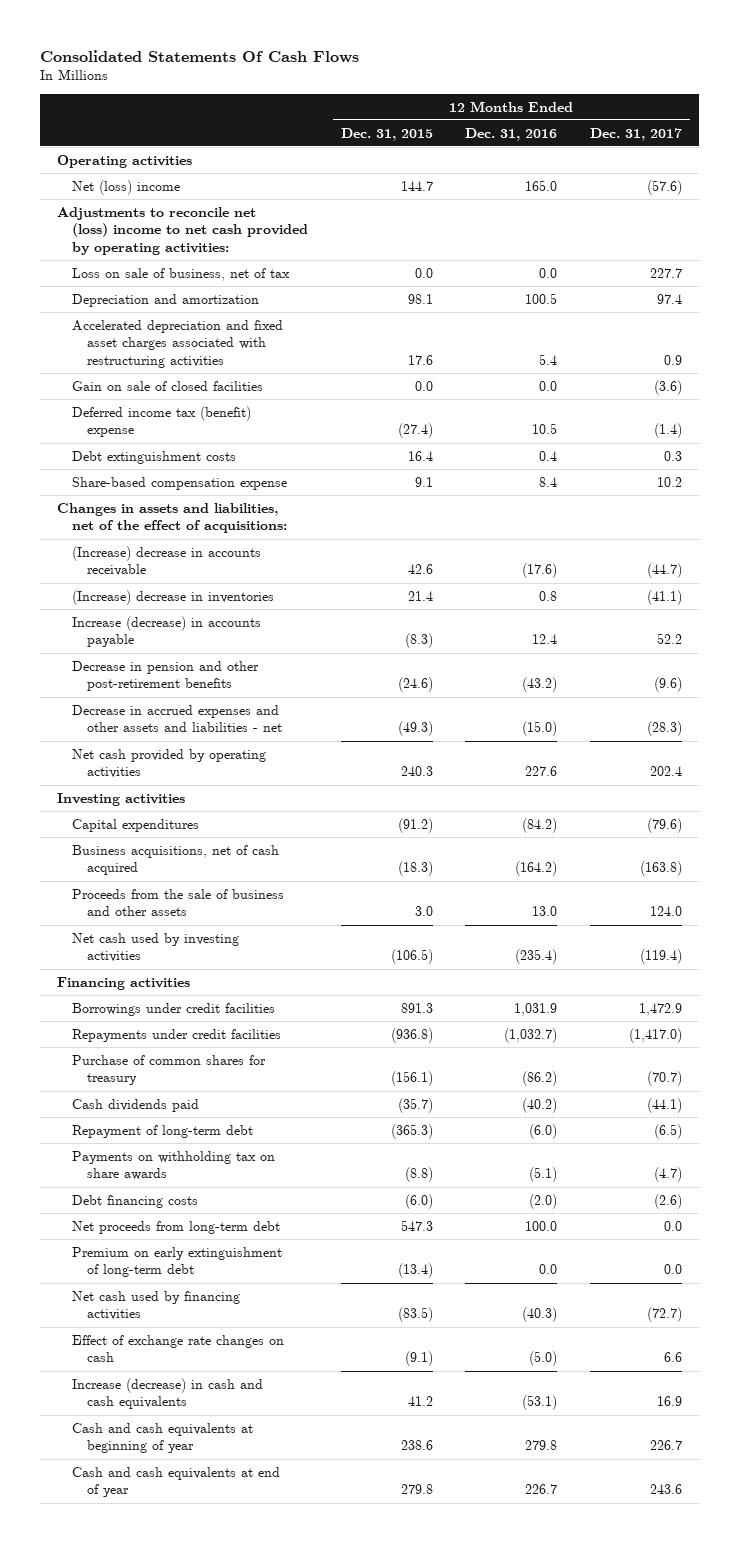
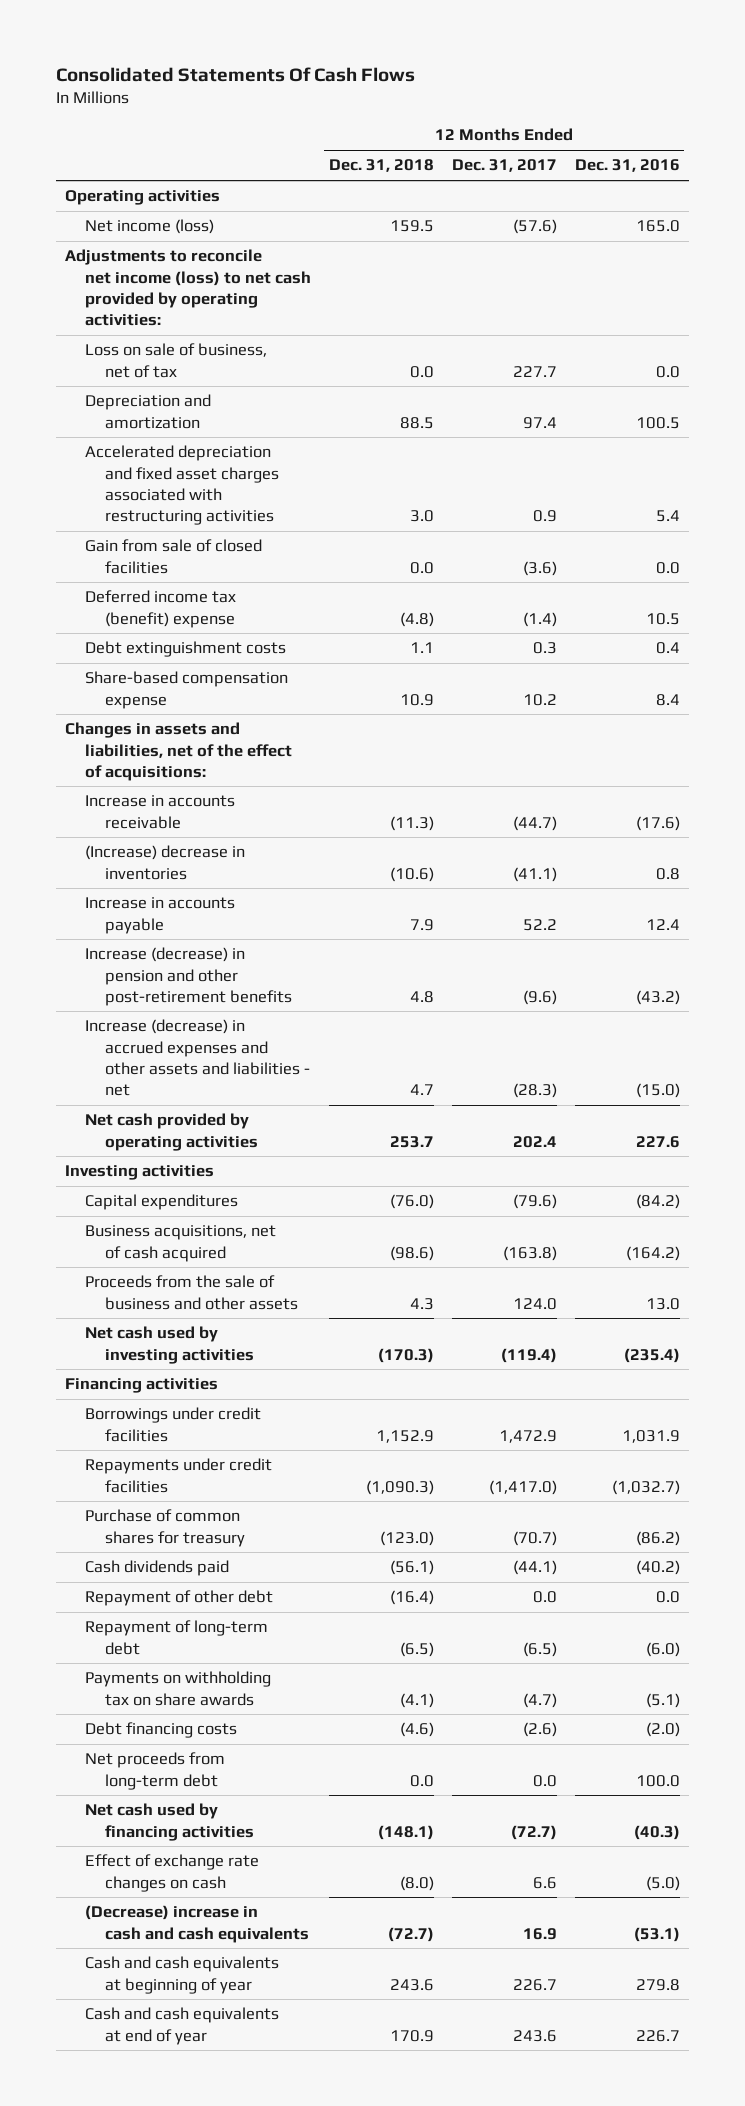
[340,127,433,141] Dec. 31, 2015 -> none
none -> [328,159,434,173] Dec. 31, 2018
[72,179,181,195] Net (loss) income -> [85,219,215,235] Net income (loss)
[56,206,309,255] Adjustments to reconcile net (loss) income to net cash provided by operating activities: -> [65,249,312,326] Adjustments to reconcile net income (loss) to net cash provided by operating activities:
[72,380,264,391] Gain on sale of closed facilities -> [85,539,263,574] Gain from sale of closed facilities
[72,545,262,577] (Increase) decrease in accounts receivable -> [85,795,236,829] Increase in accounts receivable
[72,615,262,648] Increase (decrease) in accounts payable -> [85,897,236,934] Increase in accounts payable
[72,660,260,692] Decrease in pension and other post-retirement benefits -> [85,947,293,1006] Increase (decrease) in pension and other post-retirement benefits
[72,704,283,733] Decrease in accrued expenses and other assets and liabilities - net -> [85,1019,311,1096] Increase (decrease) in accrued expenses and other assets and liabilities - net
none -> [85,1590,274,1607] Repayment of other debt
[72,1246,283,1278] Premium on early extinguishment of long-term debt -> none
[72,1377,264,1410] Increase (decrease) in cash and cash equivalents -> [85,1905,310,1943] (Decrease) increase in cash and cash equivalents

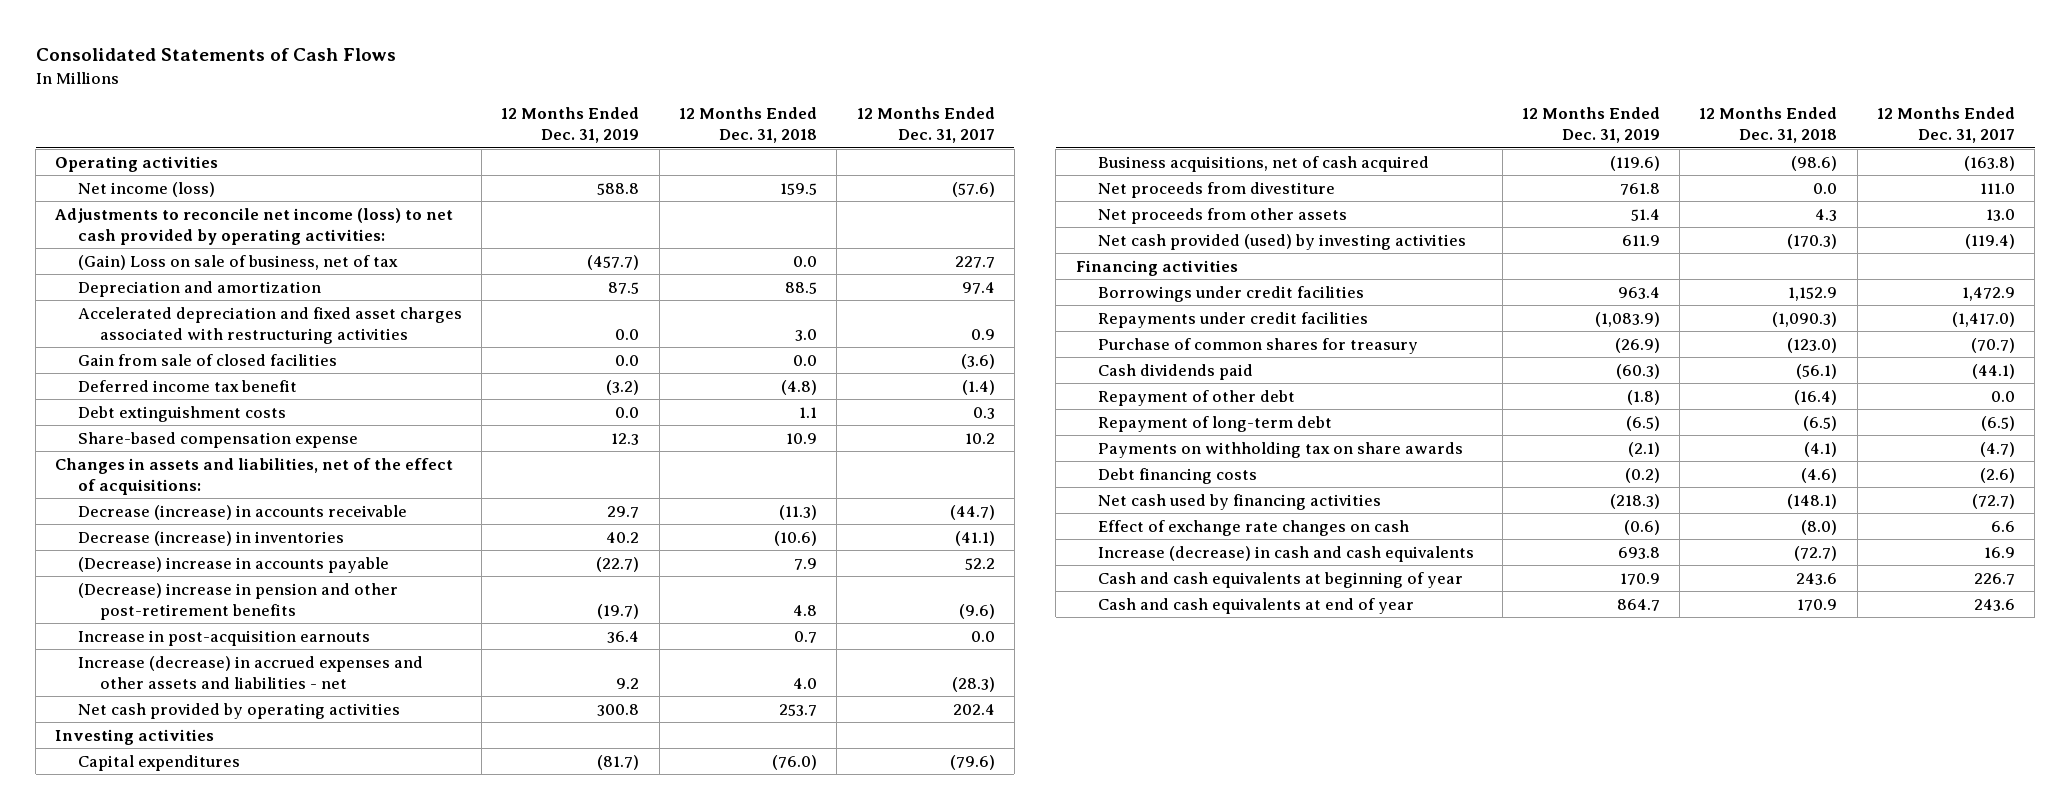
[56,67,416,83] Consolidated Statements Of Cash Flows -> [35,48,396,62] Consolidated Statements of Cash Flows
[574,159,680,173] Dec. 31, 2016 -> none
none -> [501,107,640,144] 12 Months Ended Dec. 31, 2019
[85,343,268,378] Loss on sale of business, net of tax -> [77,254,398,270] (Gain) Loss on sale of business, net of tax
[85,590,237,628] Deferred income tax (benefit) expense -> [77,379,297,392] Deferred income tax benefit
[85,795,236,829] Increase in accounts receivable -> [77,504,407,520] Decrease (increase) in accounts receivable
[85,845,246,880] (Increase) decrease in inventories -> [77,530,344,546] Decrease (increase) in inventories
[85,897,236,934] Increase in accounts payable -> [77,556,389,573] (Decrease) increase in accounts payable
[85,947,293,1006] Increase (decrease) in pension and other post-retirement benefits -> [77,582,398,620] (Decrease) increase in pension and other post-retirement benefits
none -> [77,629,370,646] Increase in post-acquisition earnouts
[409,1083,434,1095] 4.7 -> [792,677,817,689] 4.0
[85,1275,299,1310] Proceeds from the sale of business and other assets -> none
none -> [1098,181,1336,198] Net proceeds from divestiture
none -> [1098,207,1348,224] Net proceeds from other assets
[85,1326,255,1364] Net cash used by investing activities -> [1098,233,1467,250] Net cash provided (used) by investing activities
[85,1752,226,1790] Net proceeds from long-term debt -> none
[85,1905,310,1943] (Decrease) increase in cash and cash equivalents -> [1098,545,1475,562] Increase (decrease) in cash and cash equivalents

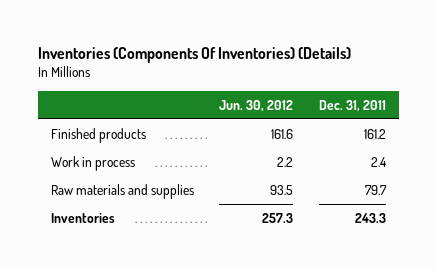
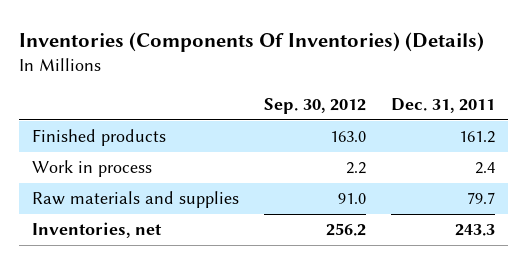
[219,99,294,112] Jun. 30, 2012 -> none
none -> [264,98,367,115] Sep. 30, 2012
[50,212,115,223] Inventories -> [32,222,163,239] Inventories, net

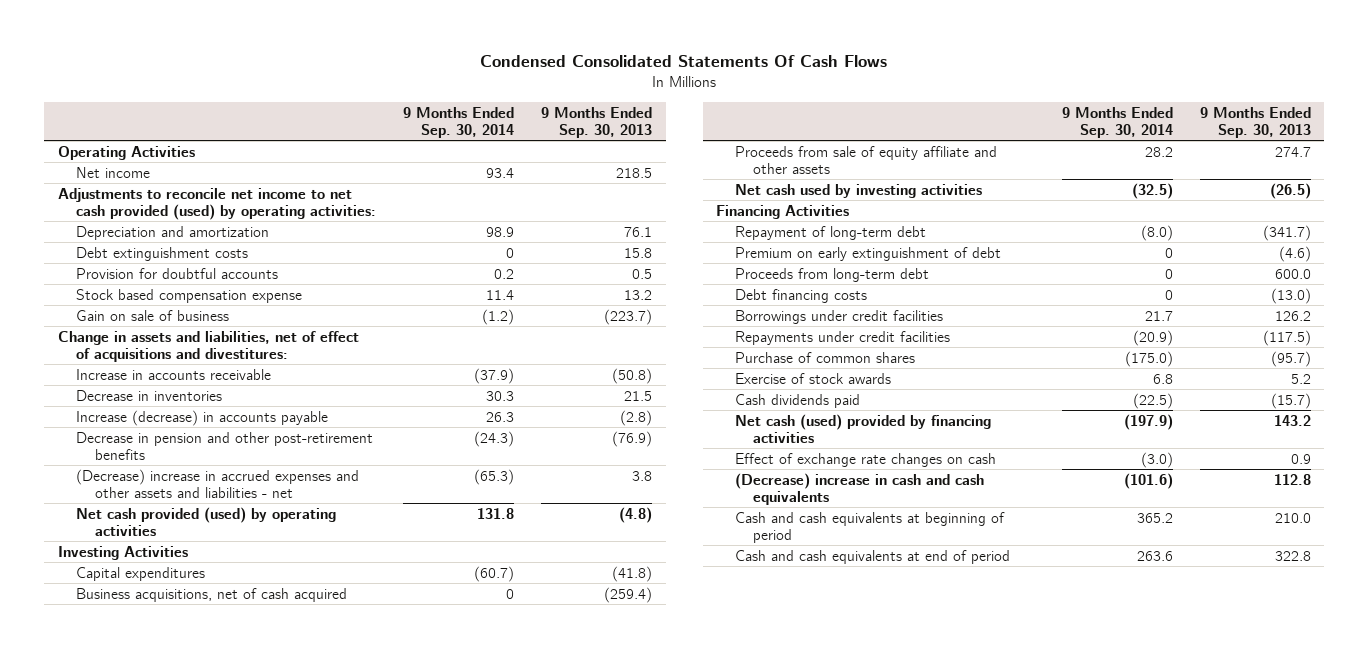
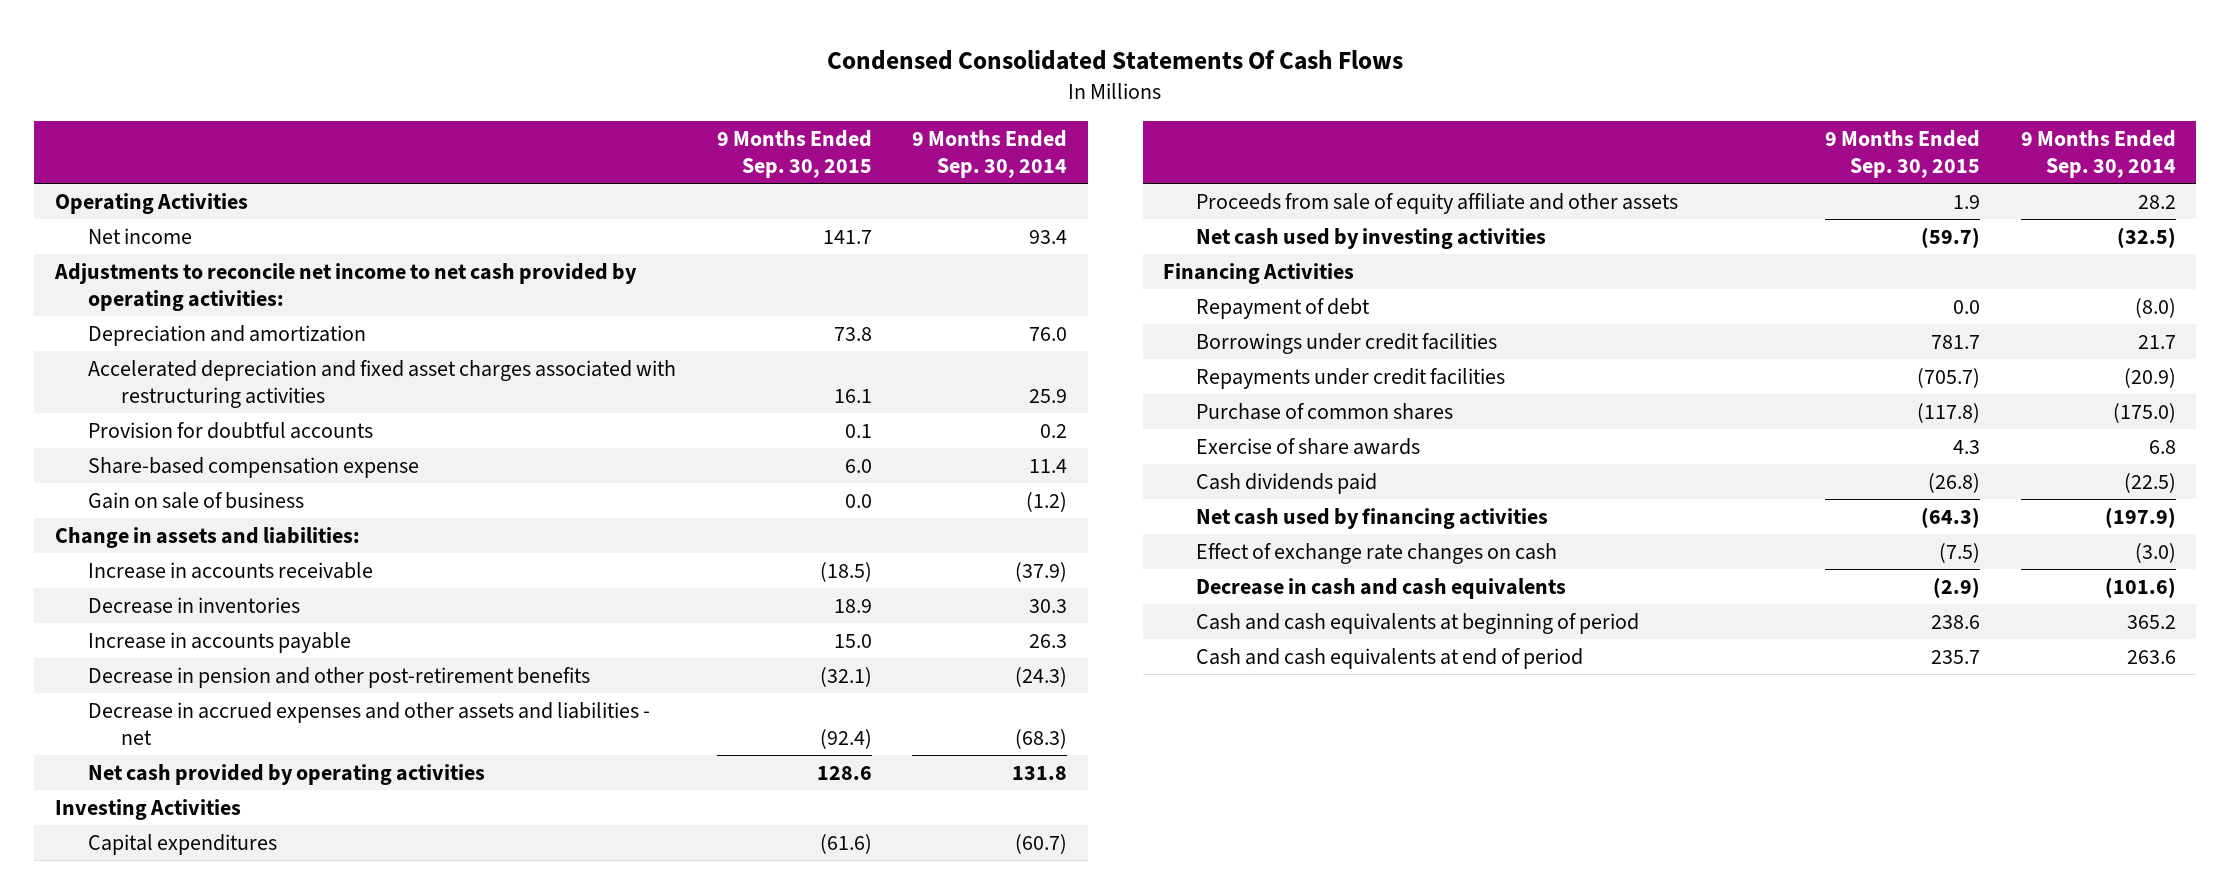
[541,106,653,138] 9 Months Ended Sep. 30, 2013 -> none
none -> [716,129,872,178] 9 Months Ended Sep. 30, 2015
[76,246,249,261] Debt extinguishment costs -> none
[57,187,377,220] Adjustments to reconcile net income to net cash provided (used) by operating activities: -> [53,262,637,312] Adjustments to reconcile net income to net cash provided by operating activities:
[486,226,515,237] 98.9 -> [1029,326,1068,341] 76.0
none -> [87,359,676,409] Accelerated depreciation and fixed asset charges associated with restructuring activities
[76,288,303,303] Stock based compensation expense -> [87,456,419,478] Share-based compensation expense
[57,330,359,362] Change in assets and liabilities, net of effect of acquisitions and divestitures: -> [54,526,360,548] Change in assets and liabilities:
[76,409,329,426] Increase (decrease) in accounts payable -> [87,631,351,653] Increase in accounts payable
[76,468,360,498] (Decrease) increase in accrued expenses and other assets and liabilities - net -> [87,701,650,746] Decrease in accrued expenses and other assets and liabilities - net
[474,468,515,485] (65.3) -> [1015,729,1068,750] (68.3)
[76,506,337,536] Net cash provided (used) by operating activities -> [87,763,485,785] Net cash provided by operating activities
[76,587,348,602] Business acquisitions, net of cash acquired -> none
[734,246,1001,261] Premium on early extinguishment of debt -> none
[734,267,929,282] Proceeds from long-term debt -> none
[734,288,867,303] Debt financing costs -> none
[734,225,926,240] Repayment of long-term debt -> [1196,297,1371,319] Repayment of debt
[734,372,891,384] Exercise of stock awards -> [1196,437,1421,455] Exercise of share awards
[734,413,991,443] Net cash (used) provided by financing activities -> [1196,507,1549,529] Net cash used by financing activities
[734,472,984,505] (Decrease) increase in cash and cash equivalents -> [1196,577,1567,599] Decrease in cash and cash equivalents

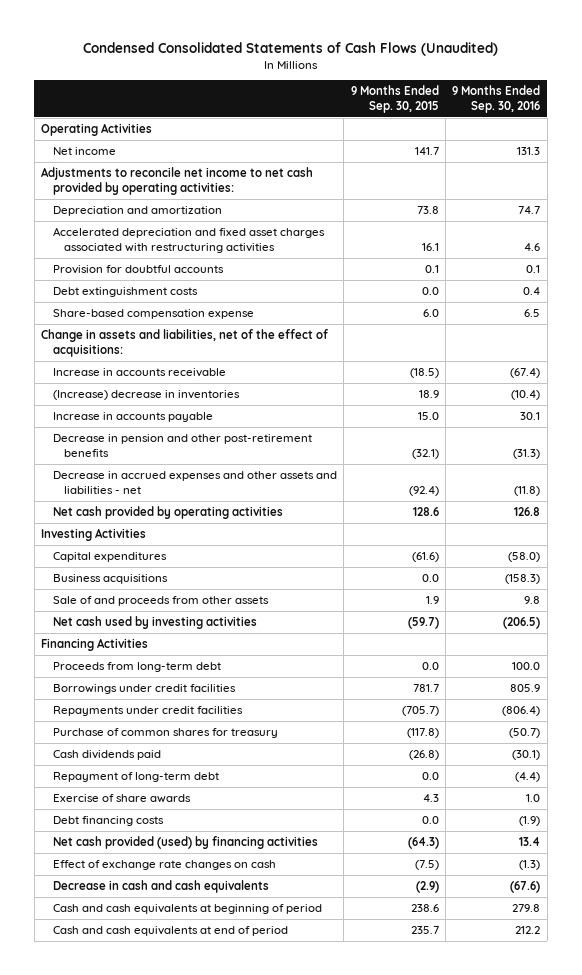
[827,49,1404,70] Condensed Consolidated Statements Of Cash Flows -> [82,41,498,56] Condensed Consolidated Statements of Cash Flows (Unaudited)
[912,129,1068,178] 9 Months Ended Sep. 30, 2014 -> none
none -> [452,85,541,114] 9 Months Ended Sep. 30, 2016
none -> [52,287,198,298] Debt extinguishment costs
[87,491,304,509] Gain on sale of business -> none
[54,526,360,548] Change in assets and liabilities: -> [41,329,329,357] Change in assets and liabilities, net of the effect of acquisitions:
[87,596,300,614] Decrease in inventories -> [52,390,240,401] (Increase) decrease in inventories
none -> [52,574,168,585] Business acquisitions
[1196,192,1679,214] Proceeds from sale of equity affiliate and other assets -> [52,596,269,607] Sale of and proceeds from other assets
[1196,297,1371,319] Repayment of debt -> none
none -> [52,662,221,673] Proceeds from long-term debt
[1196,402,1454,420] Purchase of common shares -> [52,728,278,739] Purchase of common shares for treasury
none -> [52,772,219,783] Repayment of long-term debt
[1196,437,1421,455] Exercise of share awards -> [52,794,191,804] Exercise of share awards
none -> [52,816,164,827] Debt financing costs
[1196,507,1549,529] Net cash used by financing activities -> [52,836,318,850] Net cash provided (used) by financing activities

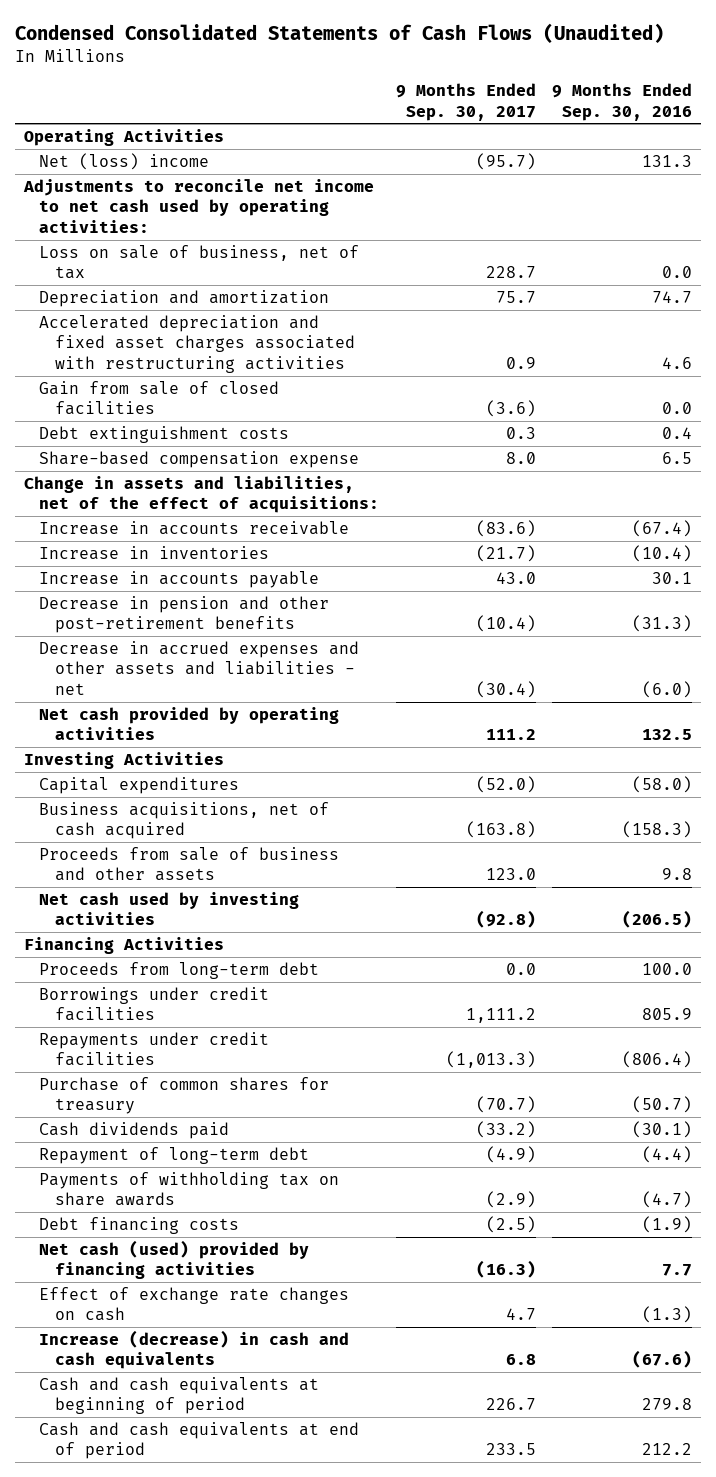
[350,85,439,114] 9 Months Ended Sep. 30, 2015 -> none
none -> [395,83,536,121] 9 Months Ended Sep. 30, 2017
[52,147,116,156] Net income -> [39,152,210,170] Net (loss) income
[41,167,314,195] Adjustments to reconcile net income to net cash provided by operating activities: -> [22,178,374,233] Adjustments to reconcile net income to net cash used by operating activities:
none -> [39,244,360,280] Loss on sale of business, net of tax
[52,265,224,275] Provision for doubtful accounts -> none
none -> [39,380,280,416] Gain from sale of closed facilities
[52,390,240,401] (Increase) decrease in inventories -> [39,545,270,560] Increase in inventories
[514,485,541,496] (11.8) -> [642,680,693,698] (6.0)
[514,507,541,517] 126.8 -> [642,729,693,741] 132.5
[52,574,168,585] Business acquisitions -> [39,801,330,840] Business acquisitions, net of cash acquired
[52,596,269,607] Sale of and proceeds from other assets -> [39,846,340,882] Proceeds from sale of business and other assets
[52,794,191,804] Exercise of share awards -> none
none -> [39,1171,340,1207] Payments of withholding tax on share awards
[52,836,318,850] Net cash provided (used) by financing activities -> [39,1239,310,1280] Net cash (used) provided by financing activities
[519,837,541,847] 13.4 -> [662,1264,693,1277] 7.7
[52,880,269,894] Decrease in cash and cash equivalents -> [39,1329,350,1370] Increase (decrease) in cash and cash equivalents

